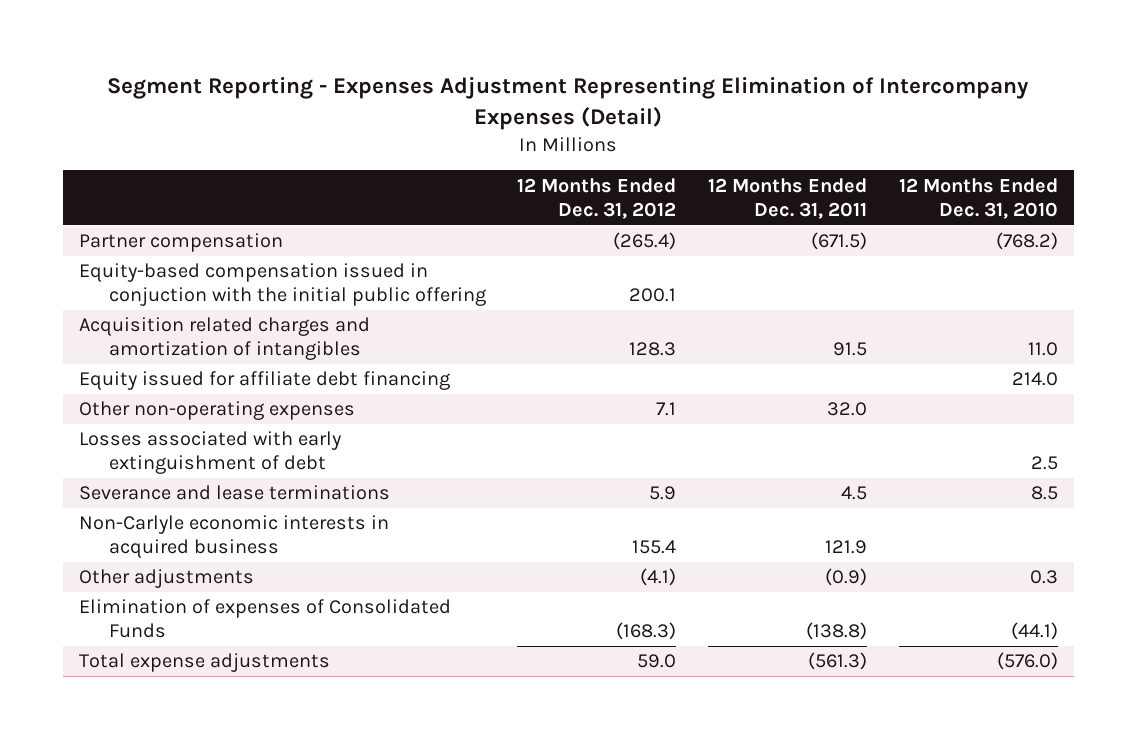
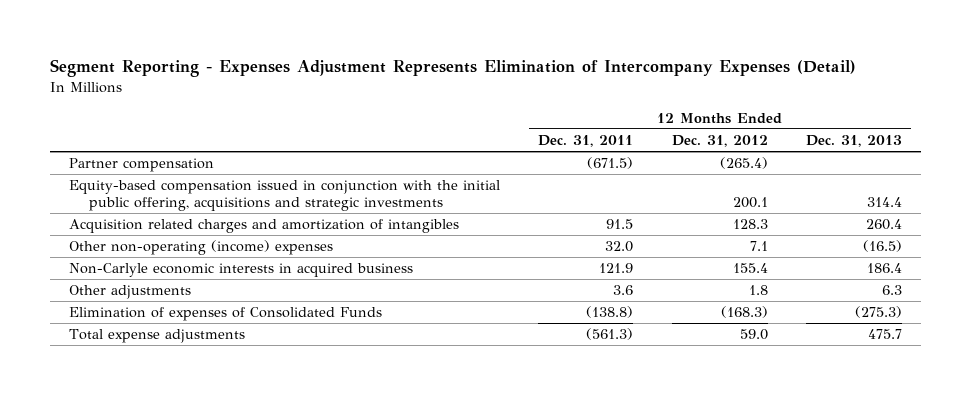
[107,77,1030,131] Segment Reporting - Expenses Adjustment Representing Elimination of Intercompany Expenses (Detail) -> [49,59,856,78] Segment Reporting - Expenses Adjustment Represents Elimination of Intercompany Expenses (Detail)
[899,177,1059,219] 12 Months Ended Dec. 31, 2010 -> none
none -> [805,135,902,148] Dec. 31, 2013
[78,263,486,307] Equity-based compensation issued in conjuction with the initial public offering -> [68,180,500,212] Equity-based compensation issued in conjunction with the initial public offering, acquisitions and strategic investments
[78,371,450,391] Equity issued for affiliate debt financing -> none
[78,431,341,475] Losses associated with early extinguishment of debt -> none
[78,485,390,501] Severance and lease terminations -> none
[78,401,355,421] Other non-operating expenses -> [68,240,333,256] Other non-operating (income) expenses
[640,568,677,587] (4.1) -> [748,285,768,296] 1.8
[825,568,868,587] (0.9) -> [613,285,634,296] 3.6

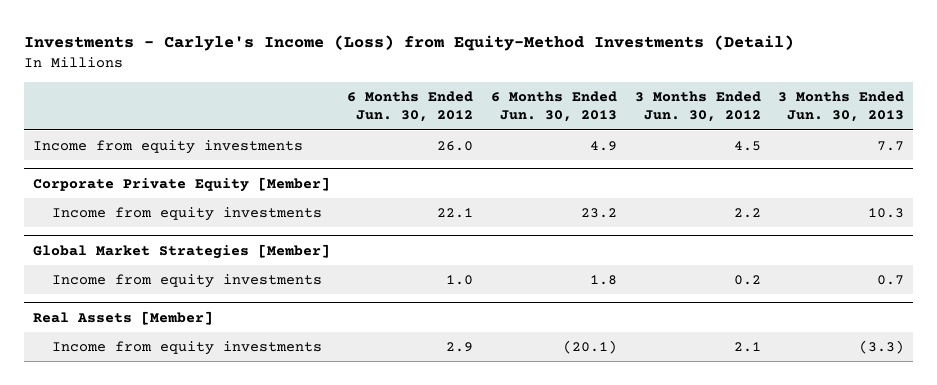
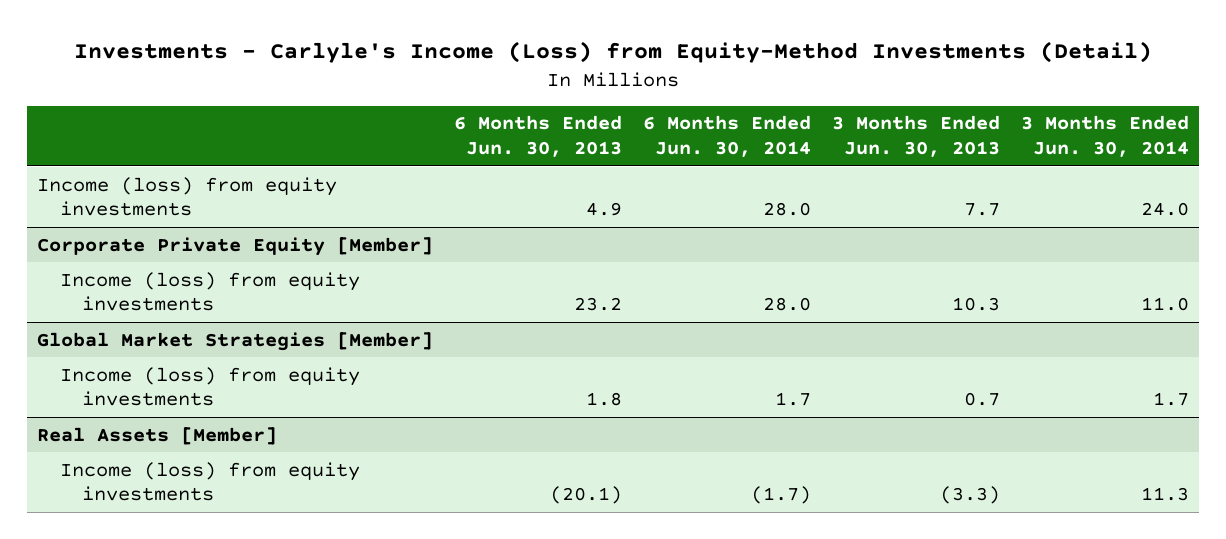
[347,91,474,123] 6 Months Ended Jun. 30, 2012 -> none
[634,91,761,123] 3 Months Ended Jun. 30, 2012 -> none
none -> [642,115,811,158] 6 Months Ended Jun. 30, 2014
none -> [1020,115,1189,158] 3 Months Ended Jun. 30, 2014
[32,140,303,155] Income from equity investments -> [37,176,338,217] Income (loss) from equity investments
[51,207,322,222] Income from equity investments -> [59,271,360,312] Income (loss) from equity investments
[51,274,322,289] Income from equity investments -> [59,366,360,407] Income (loss) from equity investments
[51,341,322,356] Income from equity investments -> [59,461,360,502] Income (loss) from equity investments

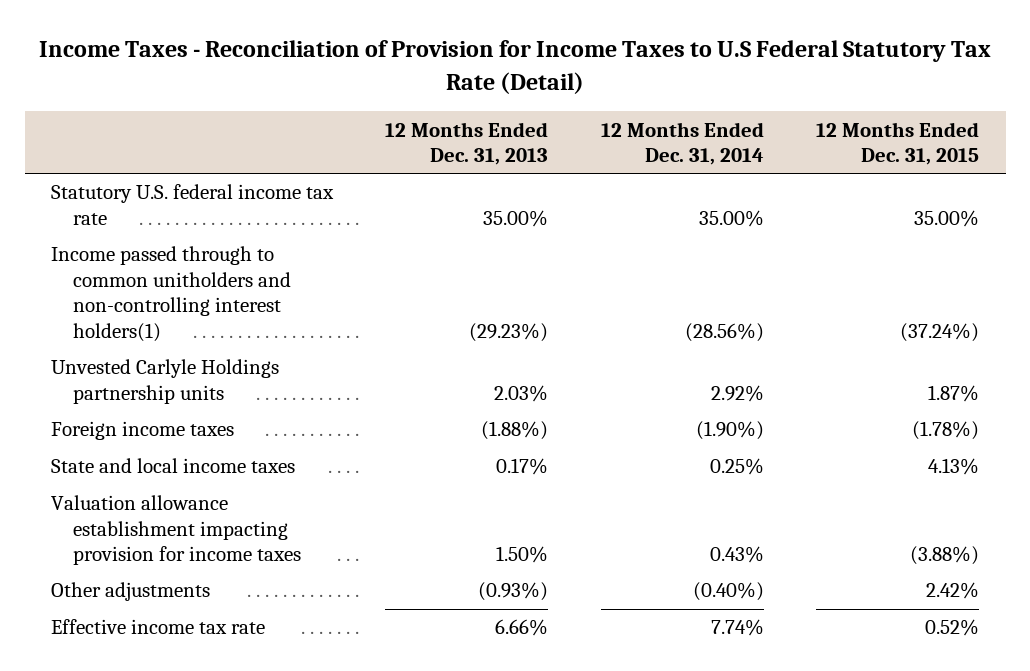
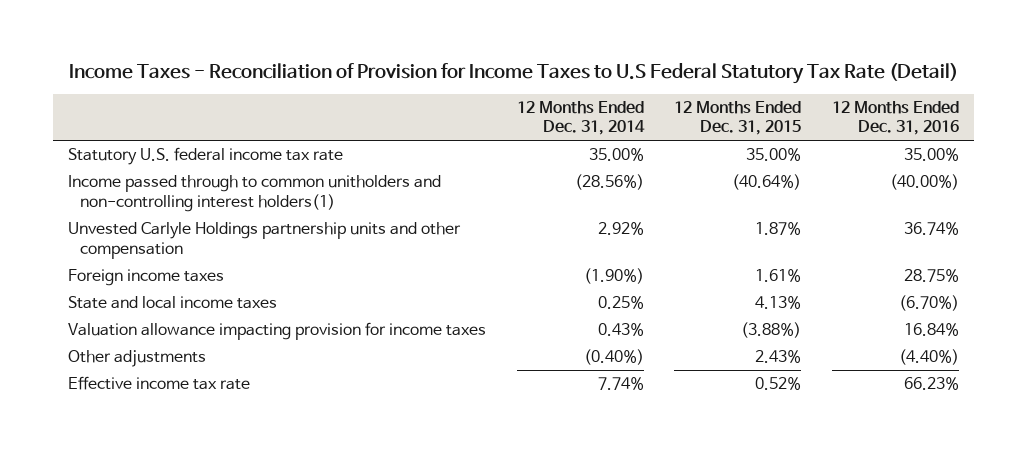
[385,121,549,165] 12 Months Ended Dec. 31, 2013 -> none
none -> [831,100,959,136] 12 Months Ended Dec. 31, 2016
[900,322,980,342] (37.24%) -> [732,174,802,191] (40.64%)
[50,359,279,404] Unvested Carlyle Holdings partnership units -> [68,222,462,259] Unvested Carlyle Holdings partnership units and other compensation
[912,421,980,441] (1.78%) -> [755,269,802,283] 1.61%
[50,495,301,566] Valuation allowance establishment impacting provision for income taxes -> [68,322,487,341] Valuation allowance impacting provision for income taxes
[926,582,980,600] 2.42% -> [755,350,802,364] 2.43%

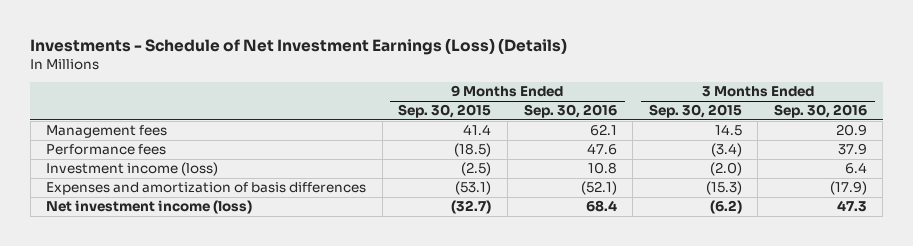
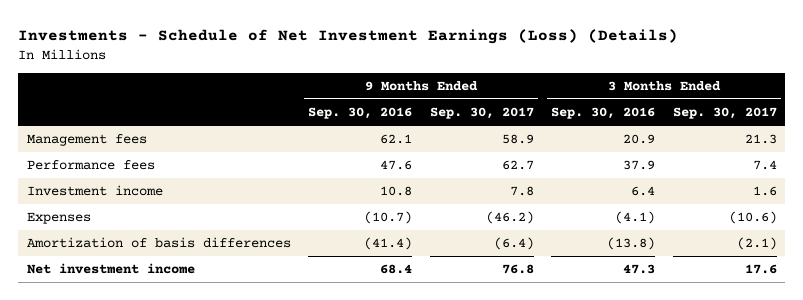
[398,104,492,119] Sep. 30, 2015 -> none
[648,104,742,119] Sep. 30, 2015 -> none
none -> [429,107,534,120] Sep. 30, 2017
none -> [672,107,777,120] Sep. 30, 2017
[46,162,219,177] Investment income (loss) -> [26,185,163,197] Investment income
none -> [26,212,91,225] Expenses
[46,182,367,196] Expenses and amortization of basis differences -> [26,237,291,249] Amortization of basis differences
[580,181,617,196] (52.1) -> [364,237,413,251] (41.4)
[829,181,867,196] (17.9) -> [607,237,656,251] (13.8)
[46,200,253,215] Net investment income (loss) -> [26,263,195,275] Net investment income

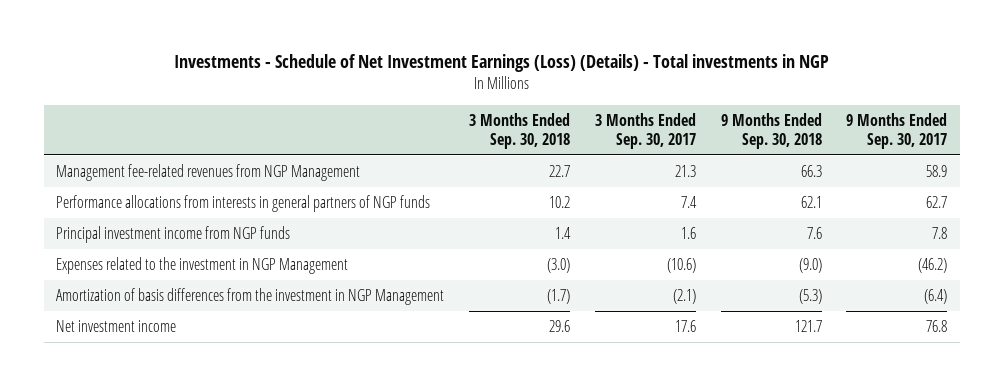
[17,28,678,44] Investments - Schedule of Net Investment Earnings (Loss) (Details) -> [173,53,829,72] Investments - Schedule of Net Investment Earnings (Loss) (Details) - Total investments in NGP
[308,107,413,120] Sep. 30, 2016 -> none
[551,107,656,120] Sep. 30, 2016 -> none
none -> [468,113,570,149] 3 Months Ended Sep. 30, 2018
none -> [720,113,822,149] 9 Months Ended Sep. 30, 2018
[26,134,147,147] Management fees -> [55,164,360,182] Management fee-related revenues from NGP Management
[26,160,155,171] Performance fees -> [55,195,430,213] Performance allocations from interests in general partners of NGP funds
[26,185,163,197] Investment income -> [55,226,290,244] Principal investment income from NGP funds
[26,212,91,225] Expenses -> [55,257,348,275] Expenses related to the investment in NGP Management
[26,237,291,249] Amortization of basis differences -> [55,288,444,306] Amortization of basis differences from the investment in NGP Management

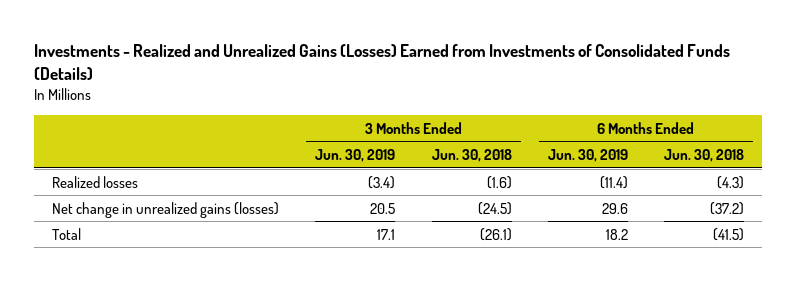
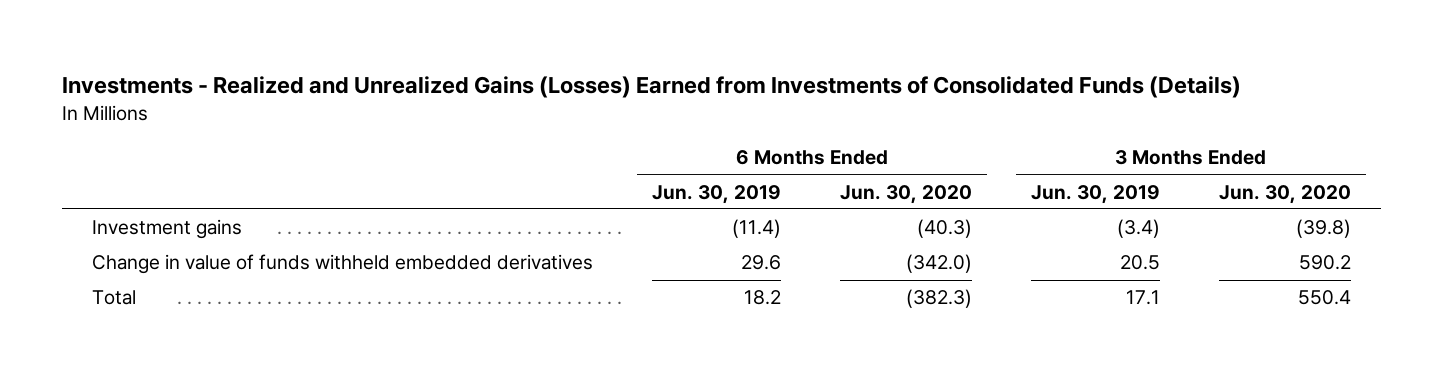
[431,149,512,163] Jun. 30, 2018 -> none
[663,149,744,163] Jun. 30, 2018 -> none
none -> [840,184,973,204] Jun. 30, 2020
none -> [1219,184,1352,204] Jun. 30, 2020
[52,175,139,188] Realized losses -> [91,219,242,240] Investment gains
[52,201,280,218] Net change in unrealized gains (losses) -> [91,254,593,275] Change in value of funds withheld embedded derivatives

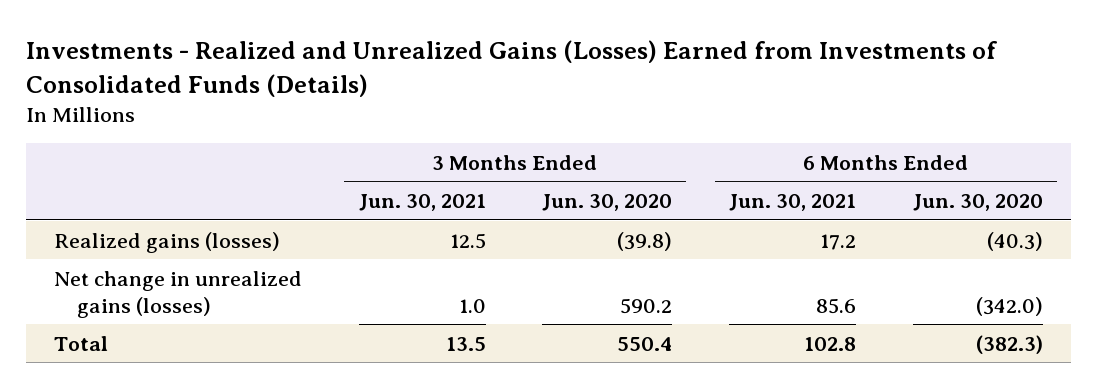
[652,184,782,204] Jun. 30, 2019 -> none
[1031,184,1161,204] Jun. 30, 2019 -> none
none -> [358,194,486,212] Jun. 30, 2021
none -> [728,194,856,212] Jun. 30, 2021
[91,219,242,240] Investment gains -> [53,231,280,253] Realized gains (losses)
[91,254,593,275] Change in value of funds withheld embedded derivatives -> [53,270,302,318] Net change in unrealized gains (losses)

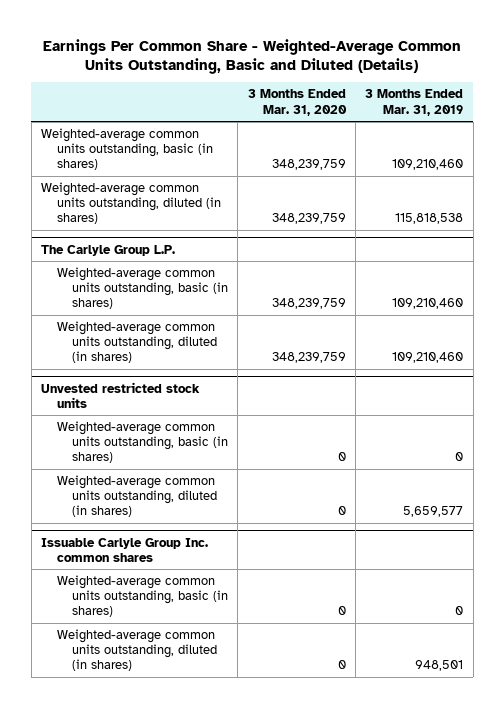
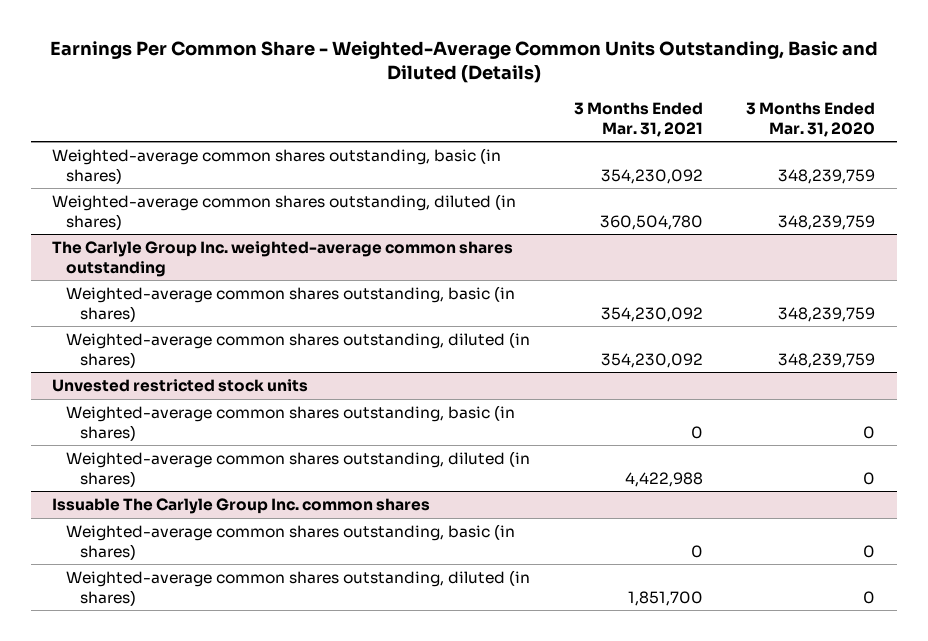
[365,89,464,116] 3 Months Ended Mar. 31, 2019 -> none
none -> [573,101,703,137] 3 Months Ended Mar. 31, 2021
[41,127,213,171] Weighted-average common units outstanding, basic (in shares) -> [52,148,502,184] Weighted-average common shares outstanding, basic (in shares)
[41,181,221,225] Weighted-average common units outstanding, diluted (in shares) -> [52,194,517,230] Weighted-average common shares outstanding, diluted (in shares)
[41,244,176,256] The Carlyle Group L.P. -> [52,241,514,277] The Carlyle Group Inc. weighted-average common shares outstanding
[56,266,229,310] Weighted-average common units outstanding, basic (in shares) -> [66,286,516,322] Weighted-average common shares outstanding, basic (in shares)
[56,320,218,364] Weighted-average common units outstanding, diluted (in shares) -> [66,332,531,368] Weighted-average common shares outstanding, diluted (in shares)
[56,420,229,464] Weighted-average common units outstanding, basic (in shares) -> [66,405,516,441] Weighted-average common shares outstanding, basic (in shares)
[56,474,218,518] Weighted-average common units outstanding, diluted (in shares) -> [66,451,531,487] Weighted-average common shares outstanding, diluted (in shares)
[41,537,209,562] Issuable Carlyle Group Inc. common shares -> [52,498,431,515] Issuable The Carlyle Group Inc. common shares
[56,574,229,618] Weighted-average common units outstanding, basic (in shares) -> [66,524,516,560] Weighted-average common shares outstanding, basic (in shares)
[56,628,218,672] Weighted-average common units outstanding, diluted (in shares) -> [66,570,531,606] Weighted-average common shares outstanding, diluted (in shares)

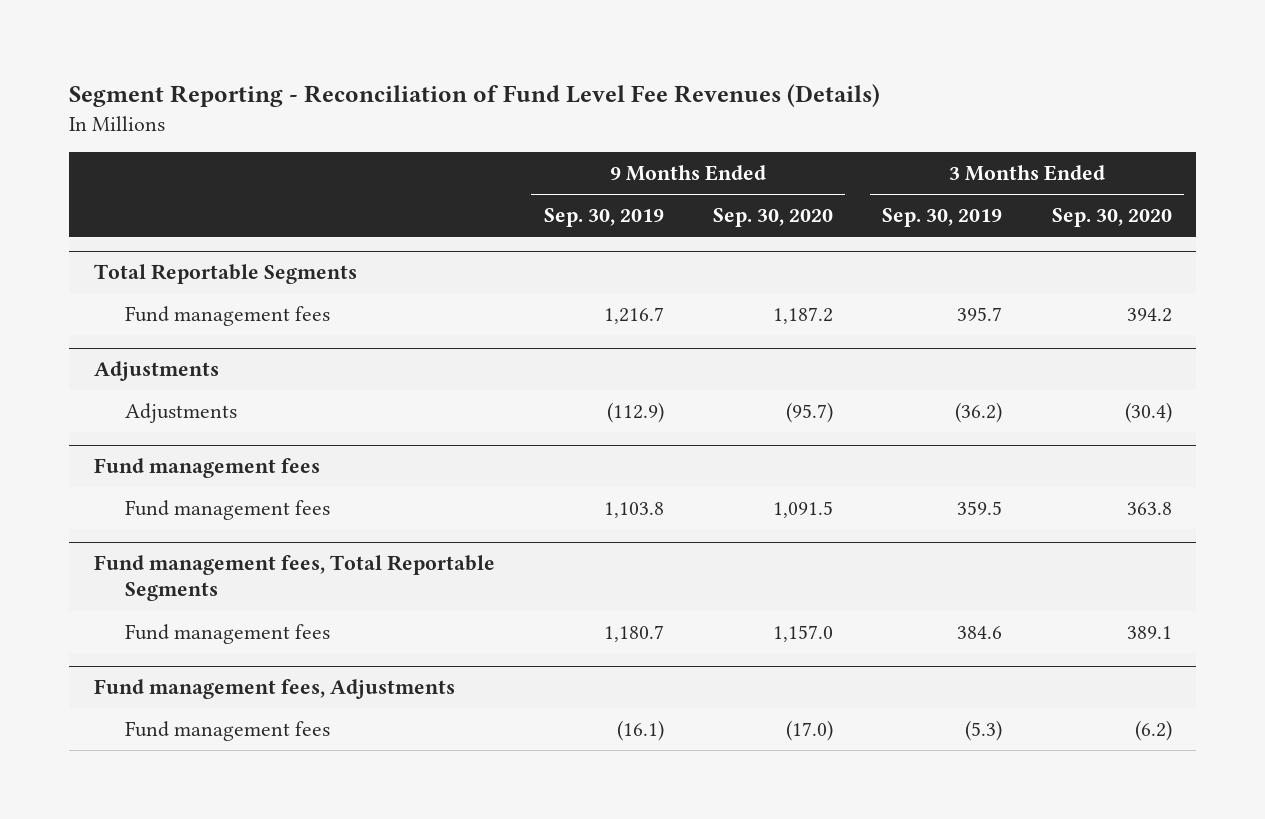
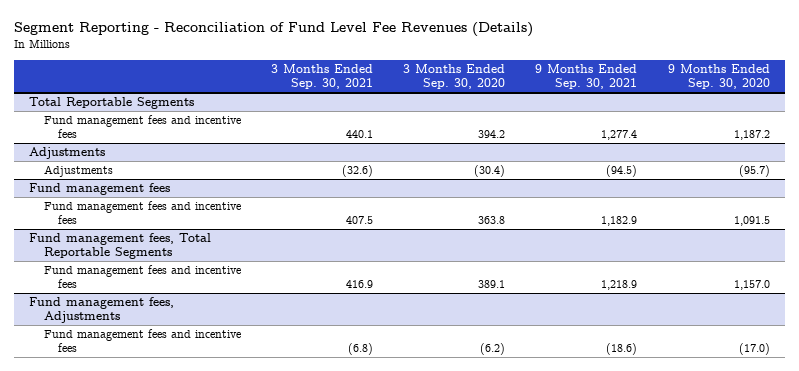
[543,208,664,228] Sep. 30, 2019 -> none
[882,208,1003,228] Sep. 30, 2019 -> none
none -> [270,63,373,90] 3 Months Ended Sep. 30, 2021
none -> [535,63,638,90] 9 Months Ended Sep. 30, 2021
[125,306,331,327] Fund management fees -> [43,115,241,139] Fund management fees and incentive fees
[125,500,331,521] Fund management fees -> [43,201,241,225] Fund management fees and incentive fees
[125,624,331,645] Fund management fees -> [43,265,241,289] Fund management fees and incentive fees
[125,721,331,742] Fund management fees -> [43,329,241,353] Fund management fees and incentive fees

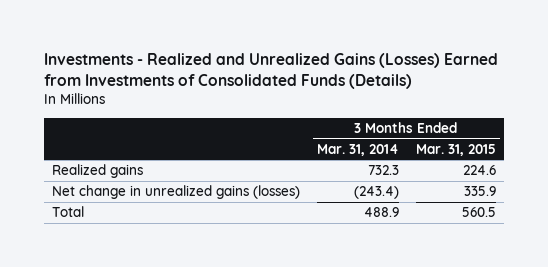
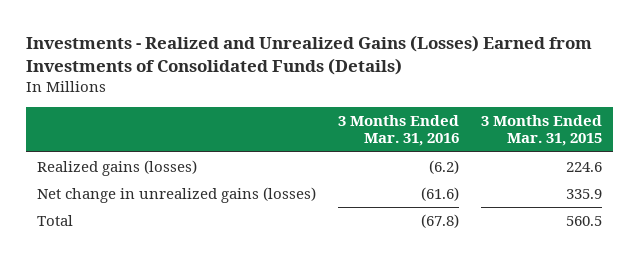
[316,143,399,156] Mar. 31, 2014 -> none
none -> [338,114,460,147] 3 Months Ended Mar. 31, 2016
[52,164,144,179] Realized gains -> [36,160,197,177] Realized gains (losses)

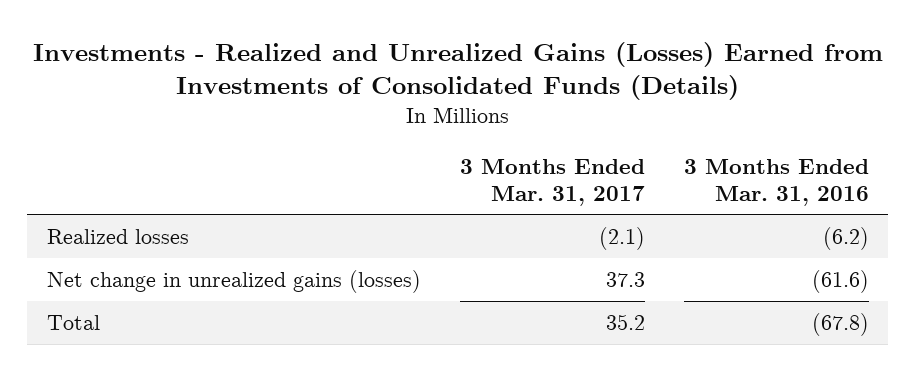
[481,114,603,147] 3 Months Ended Mar. 31, 2015 -> none
none -> [459,158,645,206] 3 Months Ended Mar. 31, 2017
[36,160,197,177] Realized gains (losses) -> [46,228,189,244] Realized losses

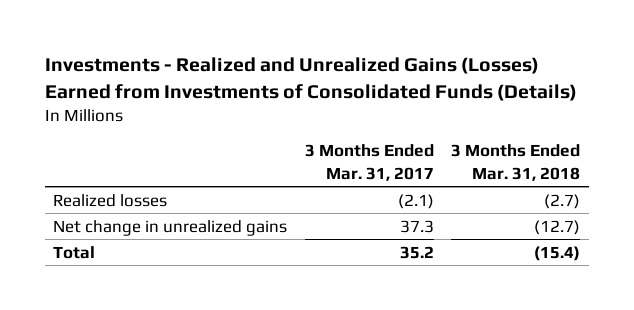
[683,158,869,206] 3 Months Ended Mar. 31, 2016 -> none
none -> [451,144,581,181] 3 Months Ended Mar. 31, 2018
[46,269,421,293] Net change in unrealized gains (losses) -> [53,219,288,236] Net change in unrealized gains

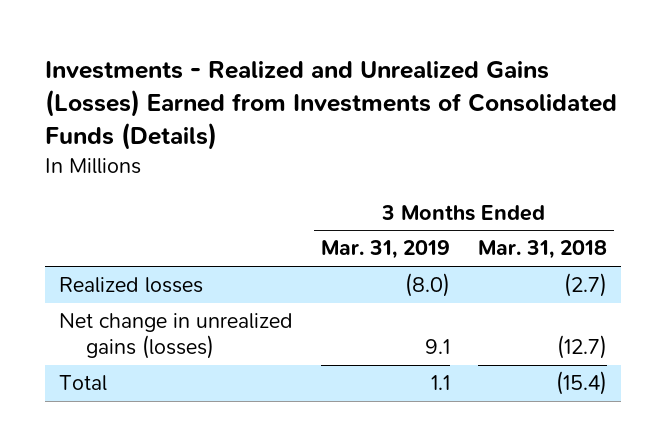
[304,144,434,181] 3 Months Ended Mar. 31, 2017 -> none
none -> [320,240,450,260] Mar. 31, 2019
[53,219,288,236] Net change in unrealized gains -> [58,313,293,359] Net change in unrealized gains (losses)

